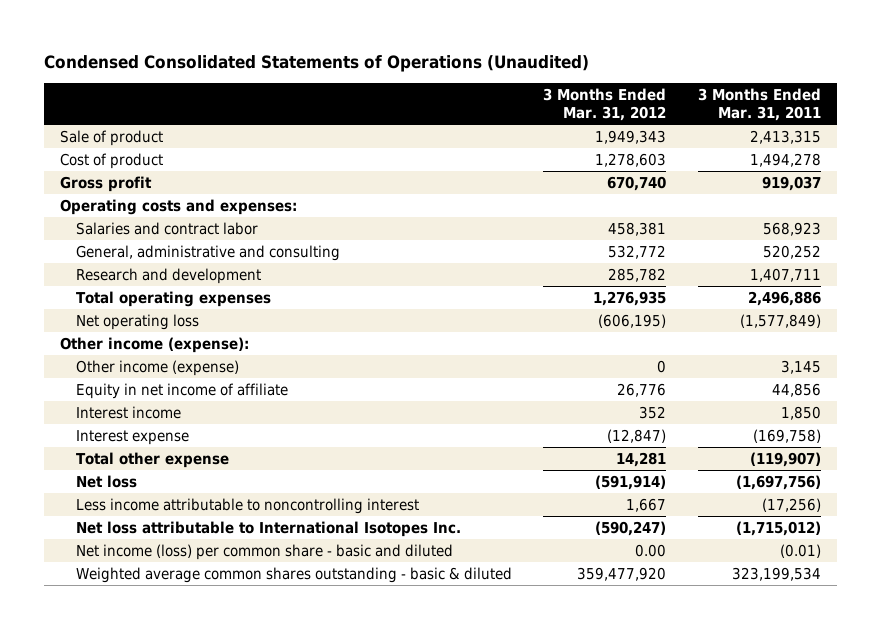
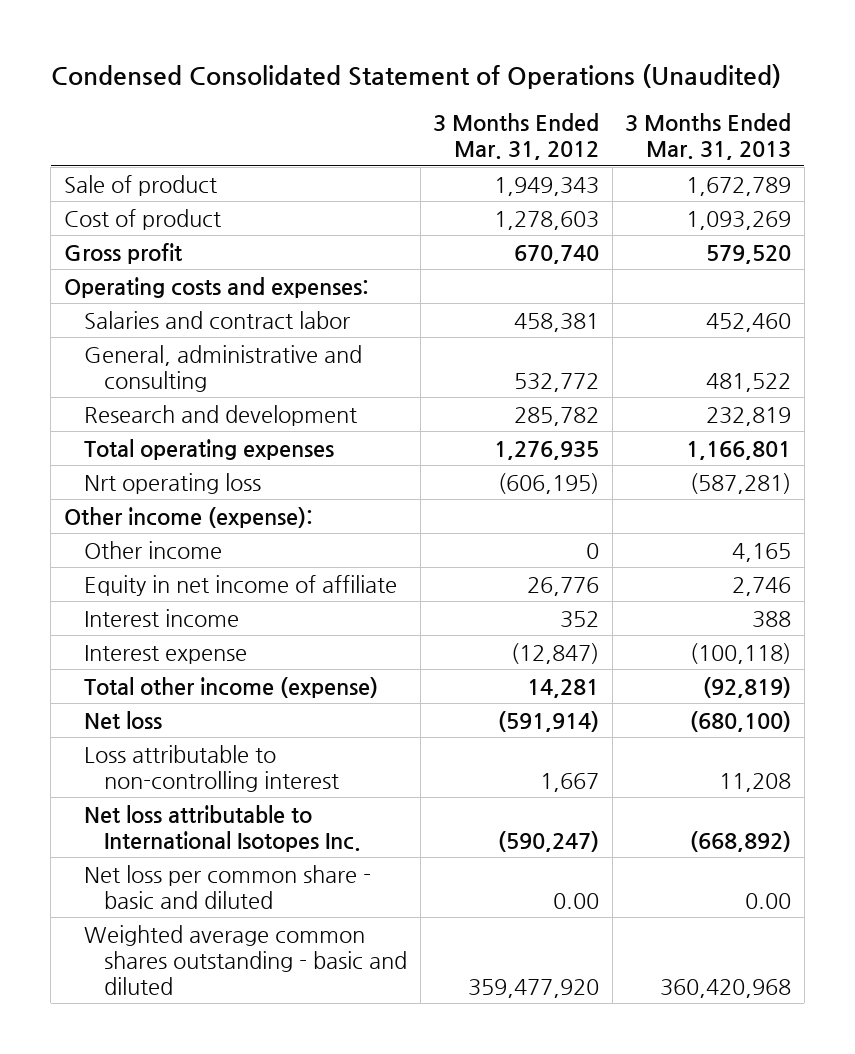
[44,54,590,72] Condensed Consolidated Statements of Operations (Unaudited) -> [50,64,781,90] Condensed Consolidated Statement of Operations (Unaudited)
[698,87,822,122] 3 Months Ended Mar. 31, 2011 -> none
none -> [625,113,792,161] 3 Months Ended Mar. 31, 2013
[75,313,199,330] Net operating loss -> [84,472,262,494] Nrt operating loss
[75,359,239,376] Other income (expense) -> [84,540,223,559] Other income
[75,451,229,468] Total other expense -> [84,676,379,698] Total other income (expense)
[75,497,419,514] Less income attributable to noncontrolling interest -> [84,744,340,792] Loss attributable to non-controlling interest
[75,543,453,560] Net income (loss) per common share - basic and diluted -> [84,864,372,909] Net loss per common share - basic and diluted
[75,566,512,583] Weighted average common shares outstanding - basic & diluted -> [84,924,408,995] Weighted average common shares outstanding - basic and diluted

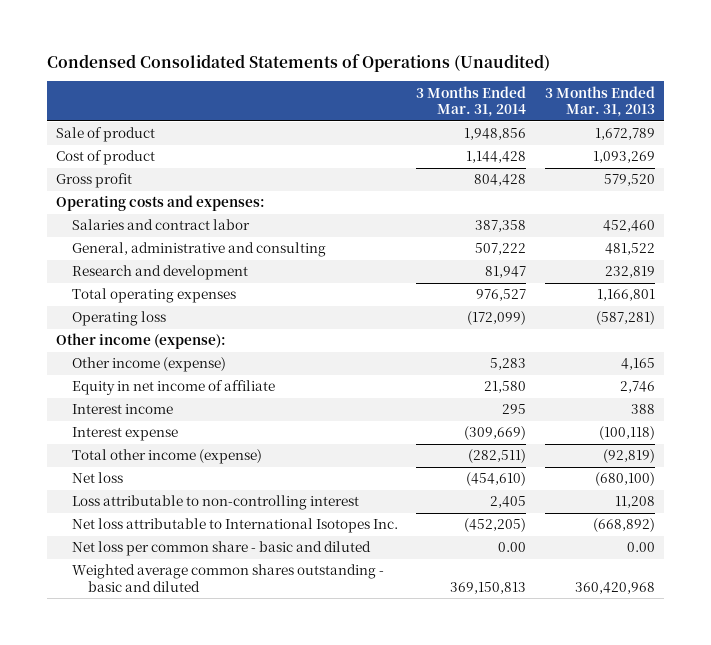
[50,64,781,90] Condensed Consolidated Statement of Operations (Unaudited) -> [46,53,550,72] Condensed Consolidated Statements of Operations (Unaudited)
[433,113,600,161] 3 Months Ended Mar. 31, 2012 -> none
none -> [416,85,527,118] 3 Months Ended Mar. 31, 2014
[84,472,262,494] Nrt operating loss -> [71,311,166,327] Operating loss
[84,540,223,559] Other income -> [71,357,226,373] Other income (expense)

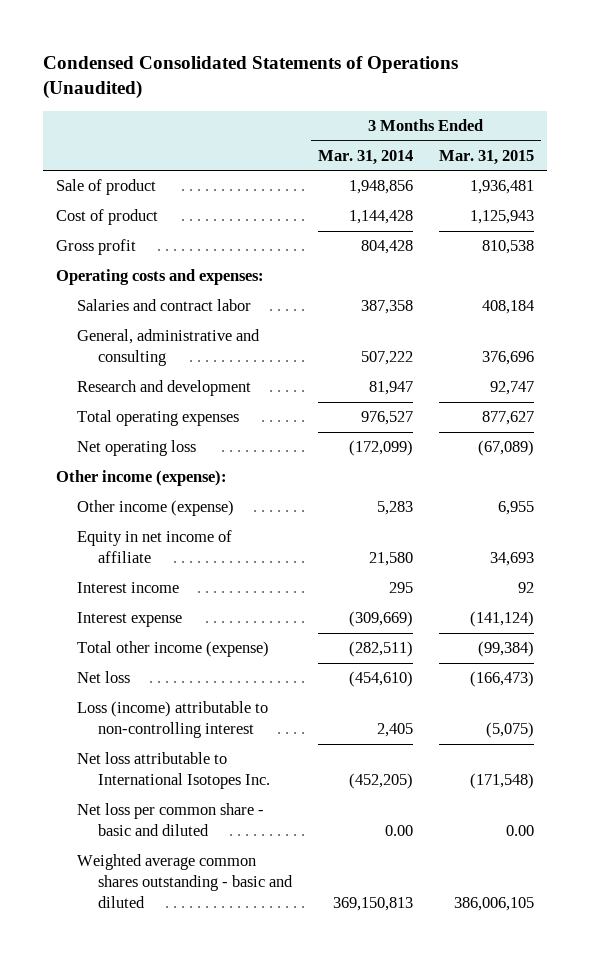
[544,85,655,118] 3 Months Ended Mar. 31, 2013 -> none
none -> [439,149,535,165] Mar. 31, 2015
[71,311,166,327] Operating loss -> [76,440,196,457] Net operating loss
[71,495,359,511] Loss attributable to non-controlling interest -> [76,701,268,739] Loss (income) attributable to non-controlling interest

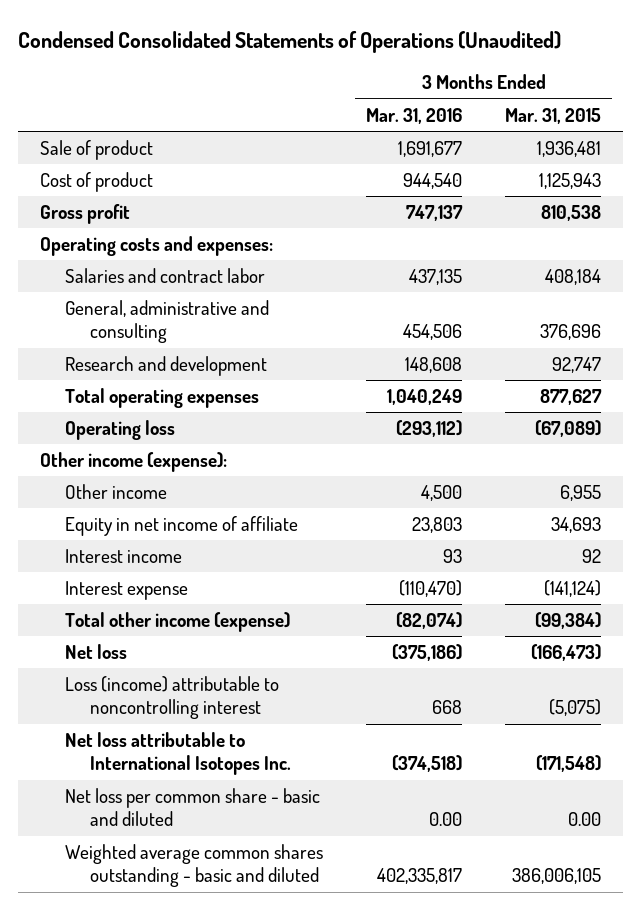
[317,149,413,165] Mar. 31, 2014 -> none
none -> [366,107,463,124] Mar. 31, 2016
[76,440,196,457] Net operating loss -> [65,420,176,441] Operating loss
[76,500,234,517] Other income (expense) -> [65,484,168,500] Other income
[76,701,268,739] Loss (income) attributable to non-controlling interest -> [65,676,280,720] Loss (income) attributable to noncontrolling interest

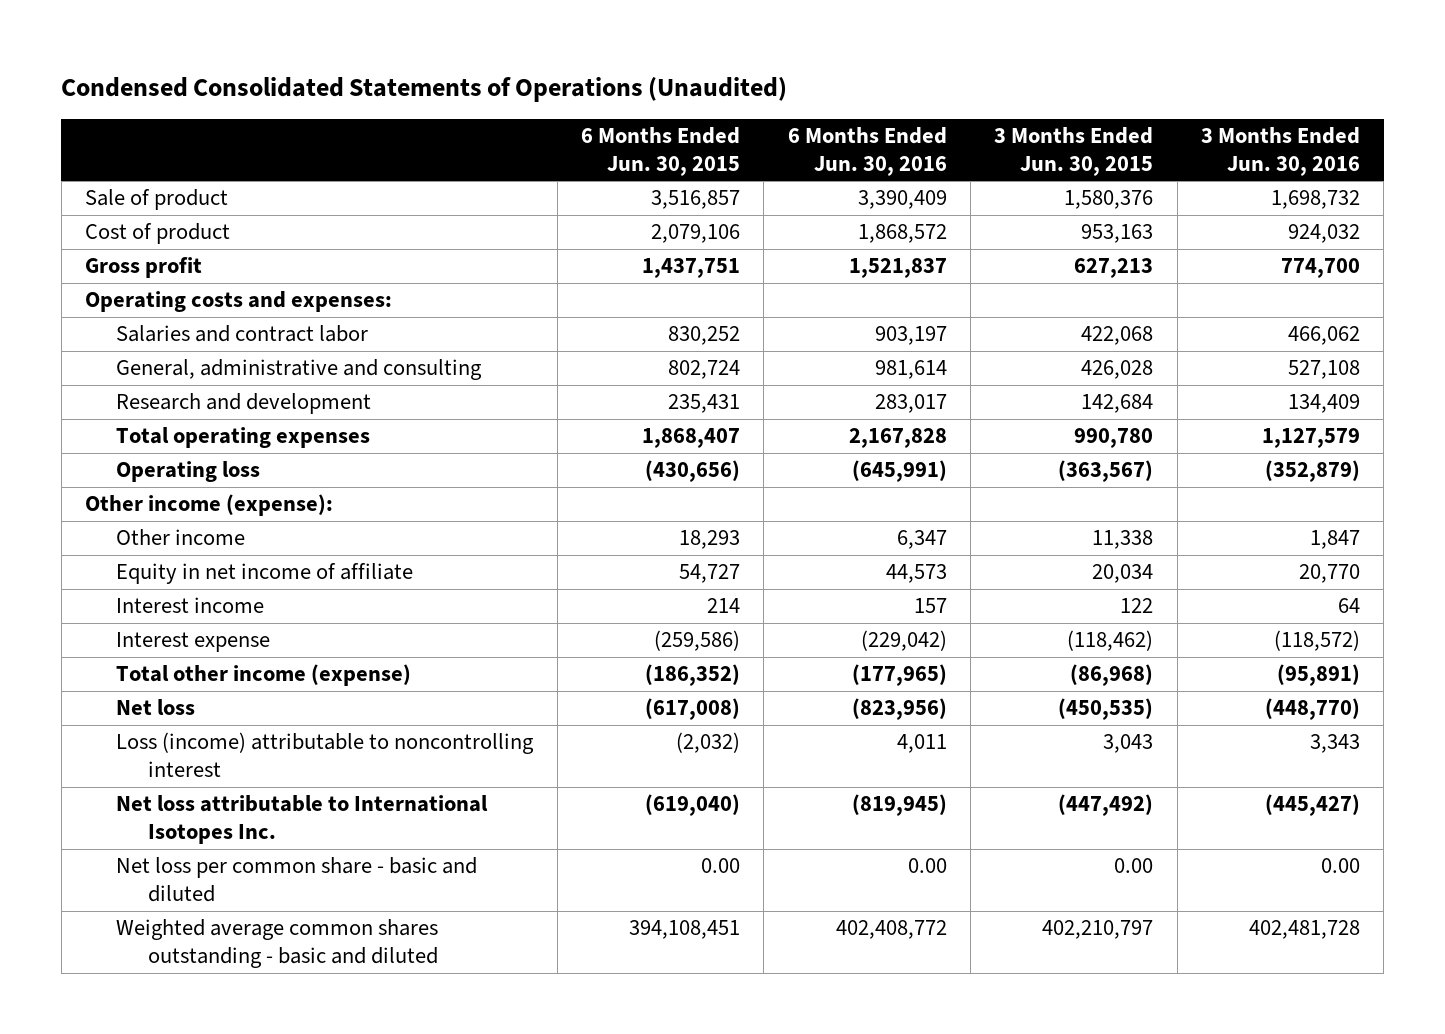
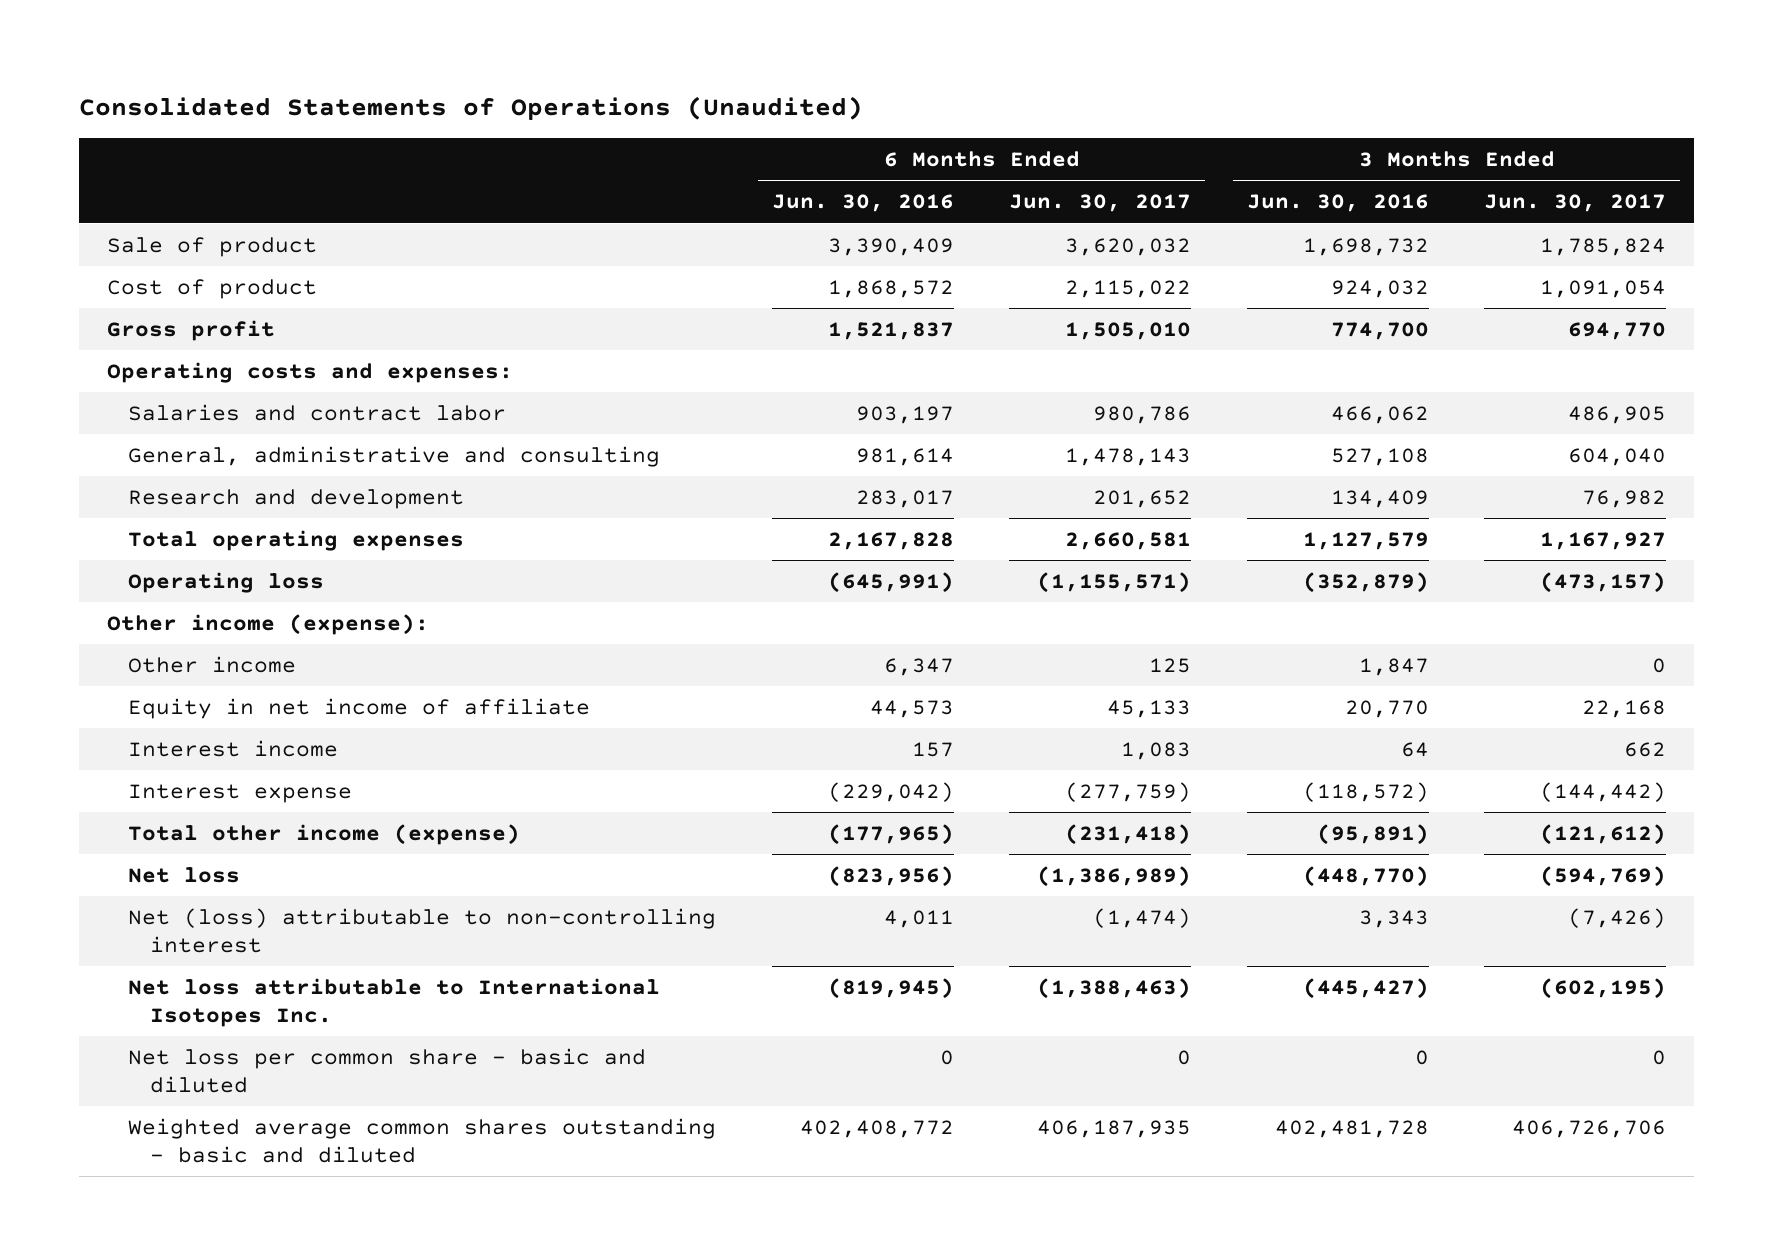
[61,77,788,103] Condensed Consolidated Statements of Operations (Unaudited) -> [79,95,864,121] Consolidated Statements of Operations (Unaudited)
[581,126,741,176] 6 Months Ended Jun. 30, 2015 -> none
[994,126,1154,176] 3 Months Ended Jun. 30, 2015 -> none
none -> [1009,194,1192,213] Jun. 30, 2017
none -> [1484,194,1667,213] Jun. 30, 2017
[116,732,535,778] Loss (income) attributable to noncontrolling interest -> [128,907,717,953] Net (loss) attributable to non-controlling interest
[907,858,947,874] 0.00 -> [939,1049,954,1065] 0
[1320,858,1360,874] 0.00 -> [1414,1049,1429,1065] 0

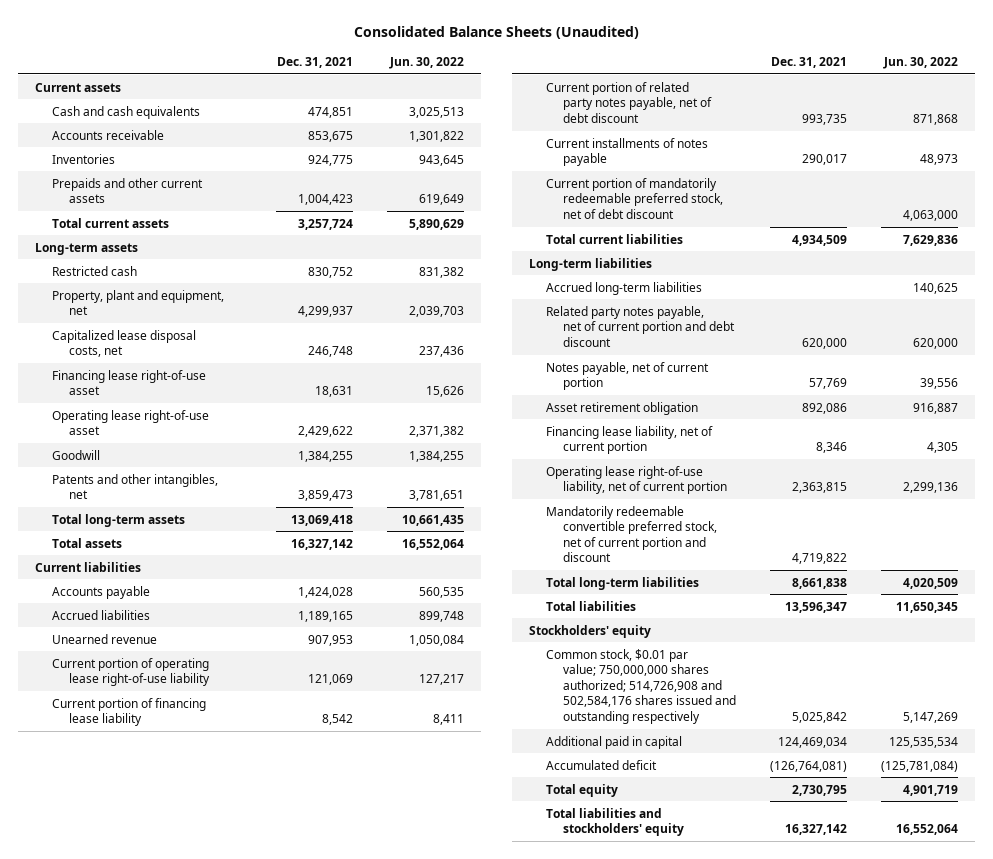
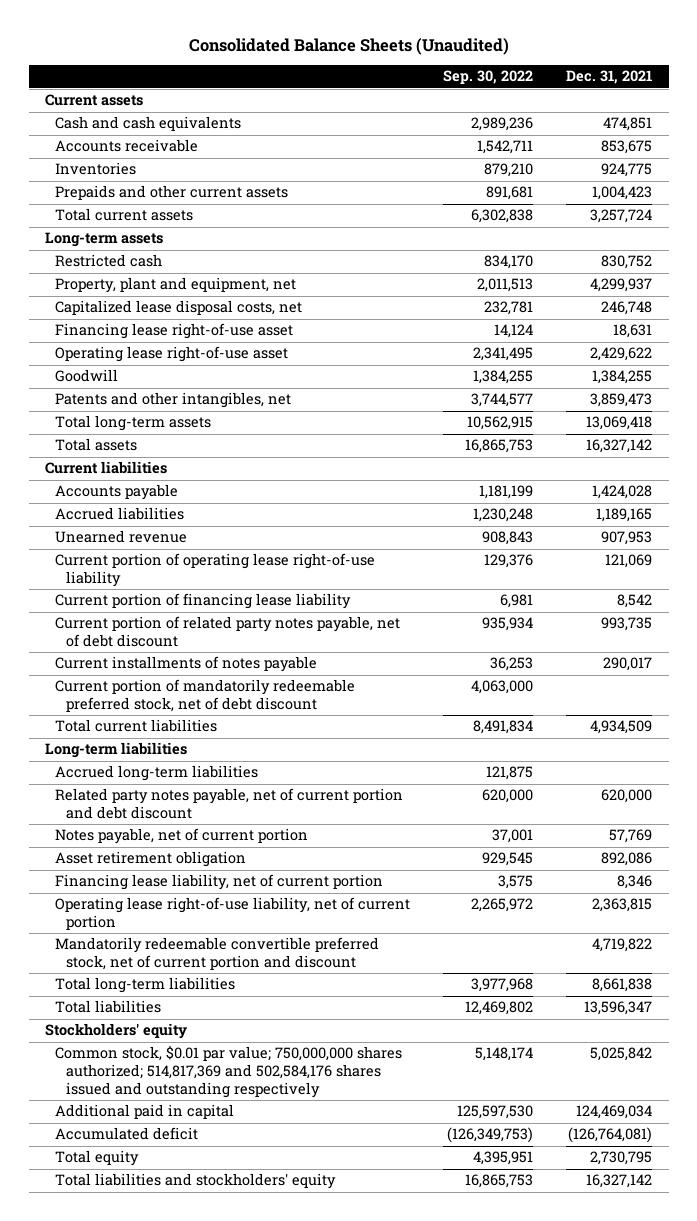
[389,56,465,69] Jun. 30, 2022 -> none
none -> [443,70,534,85] Sep. 30, 2022
[545,648,736,724] Common stock, $0.01 par value; 750,000,000 shares authorized; 514,726,908 and 502,584,176 shares issued and outstanding respectively -> [55,1046,403,1099] Common stock, $0.01 par value; 750,000,000 shares authorized; 514,817,369 and 502,584,176 shares issued and outstanding respectively

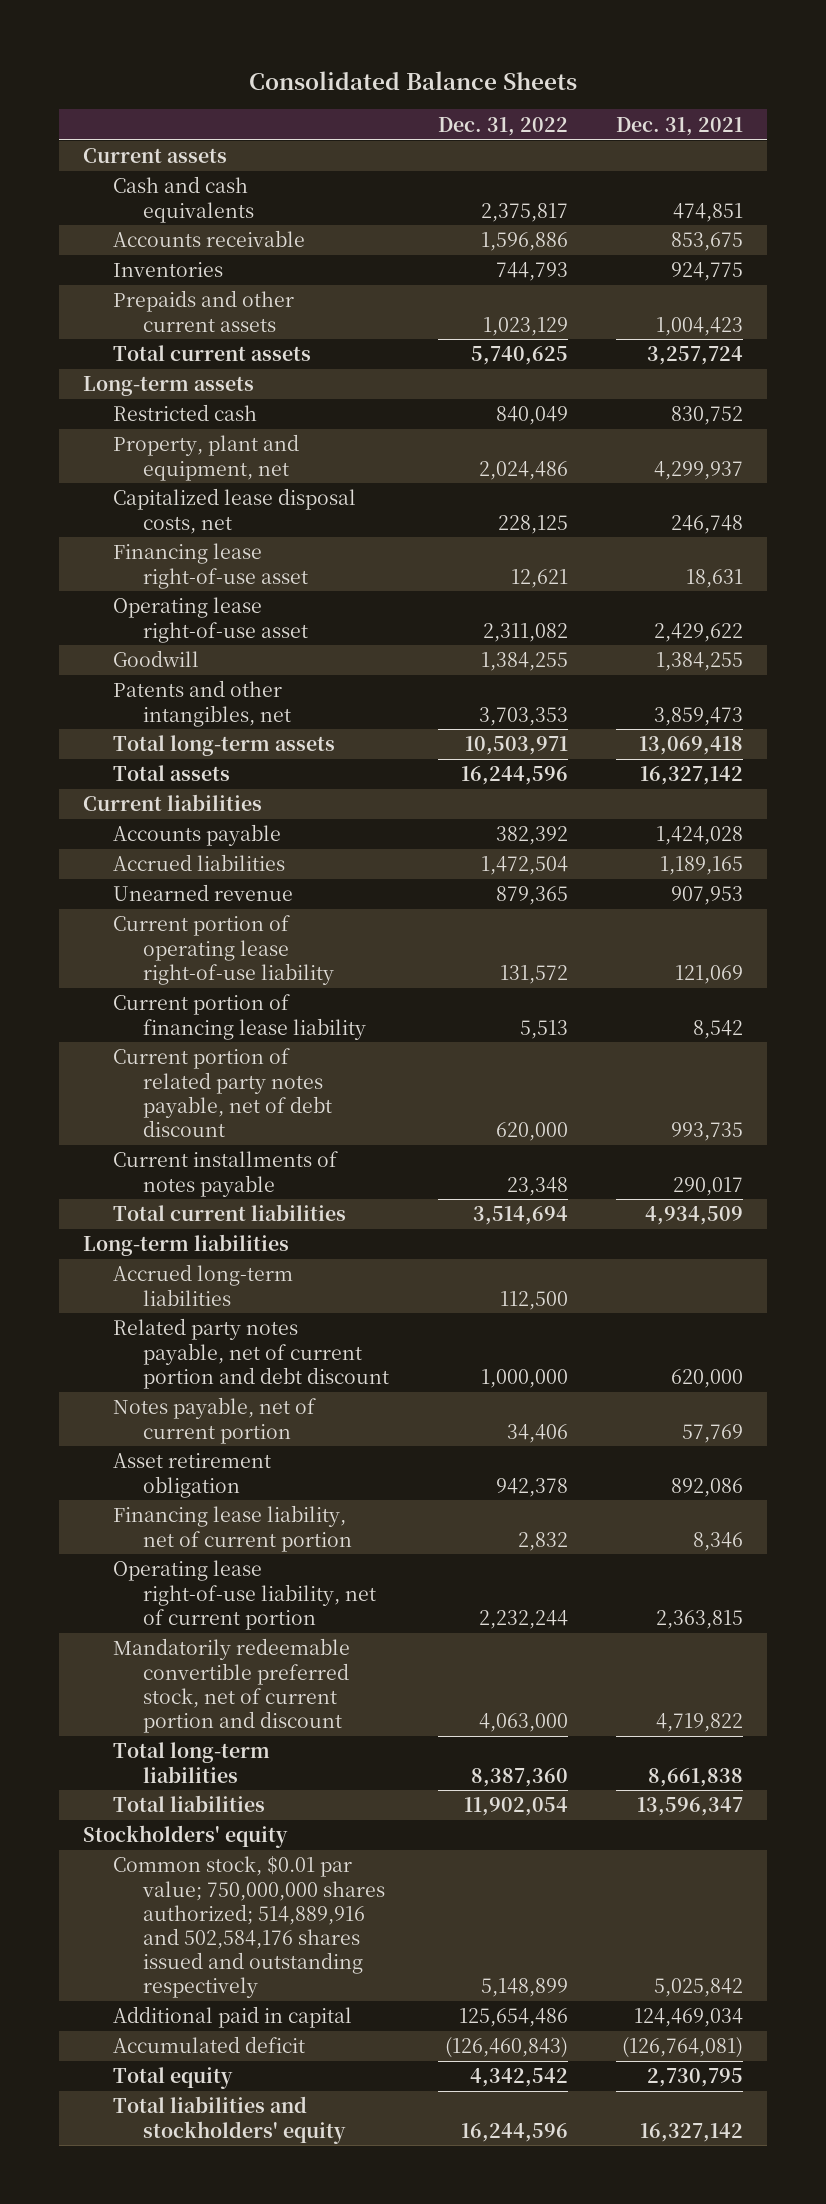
[188,37,509,55] Consolidated Balance Sheets (Unaudited) -> [248,70,577,90] Consolidated Balance Sheets
[443,70,534,85] Sep. 30, 2022 -> none
none -> [437,116,568,136] Dec. 31, 2022
[55,679,356,713] Current portion of mandatorily redeemable preferred stock, net of debt discount -> none
[55,1046,403,1099] Common stock, $0.01 par value; 750,000,000 shares authorized; 514,817,369 and 502,584,176 shares issued and outstanding respectively -> [113,1856,386,1999] Common stock, $0.01 par value; 750,000,000 shares authorized; 514,889,916 and 502,584,176 shares issued and outstanding respectively

